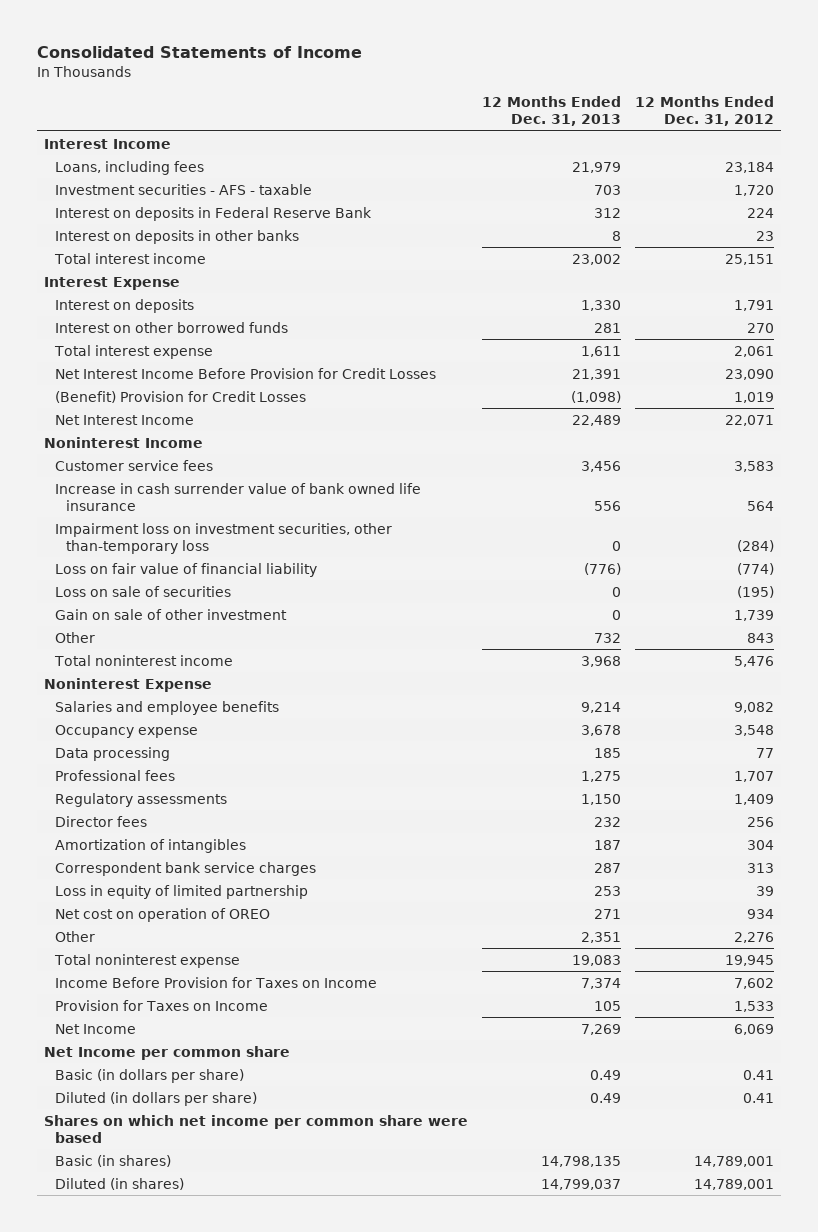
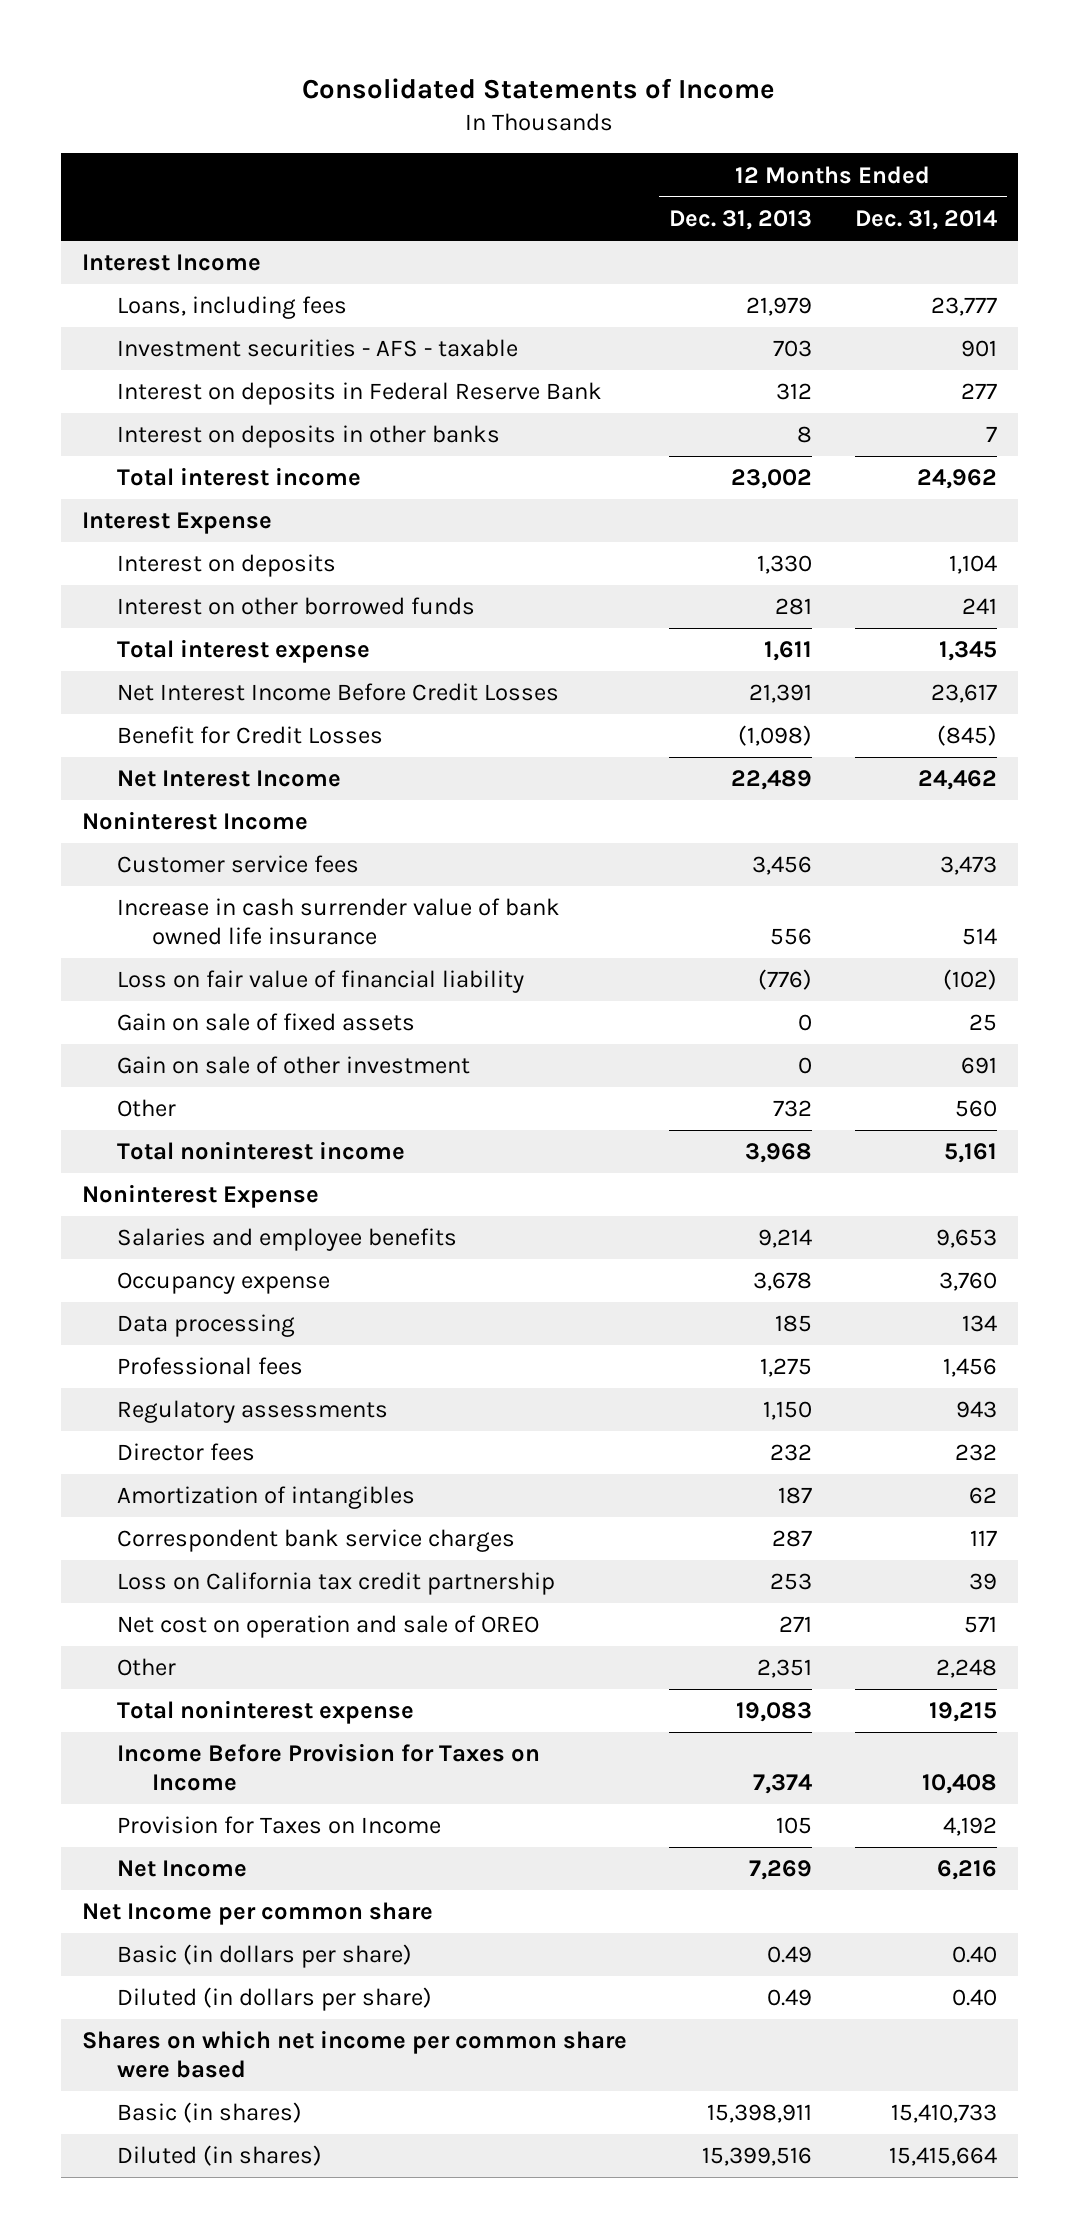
[634,96,774,127] 12 Months Ended Dec. 31, 2012 -> none
none -> [854,210,997,231] Dec. 31, 2014
[54,367,436,379] Net Interest Income Before Provision for Credit Losses -> [117,683,560,702] Net Interest Income Before Credit Losses
[54,390,306,403] (Benefit) Provision for Credit Losses -> [117,726,384,745] Benefit for Credit Losses
[54,522,392,554] Impairment loss on investment securities, other than-temporary loss -> none
[54,585,231,597] Loss on sale of securities -> none
none -> [117,1013,416,1032] Gain on sale of fixed assets
[54,884,308,899] Loss in equity of limited partnership -> [117,1572,556,1596] Loss on California tax credit partnership
[54,907,270,922] Net cost on operation of OREO -> [117,1615,540,1639] Net cost on operation and sale of OREO
[540,1155,621,1167] 14,798,135 -> [707,2104,813,2124] 15,398,911
[540,1178,621,1190] 14,799,037 -> [702,2147,813,2167] 15,399,516

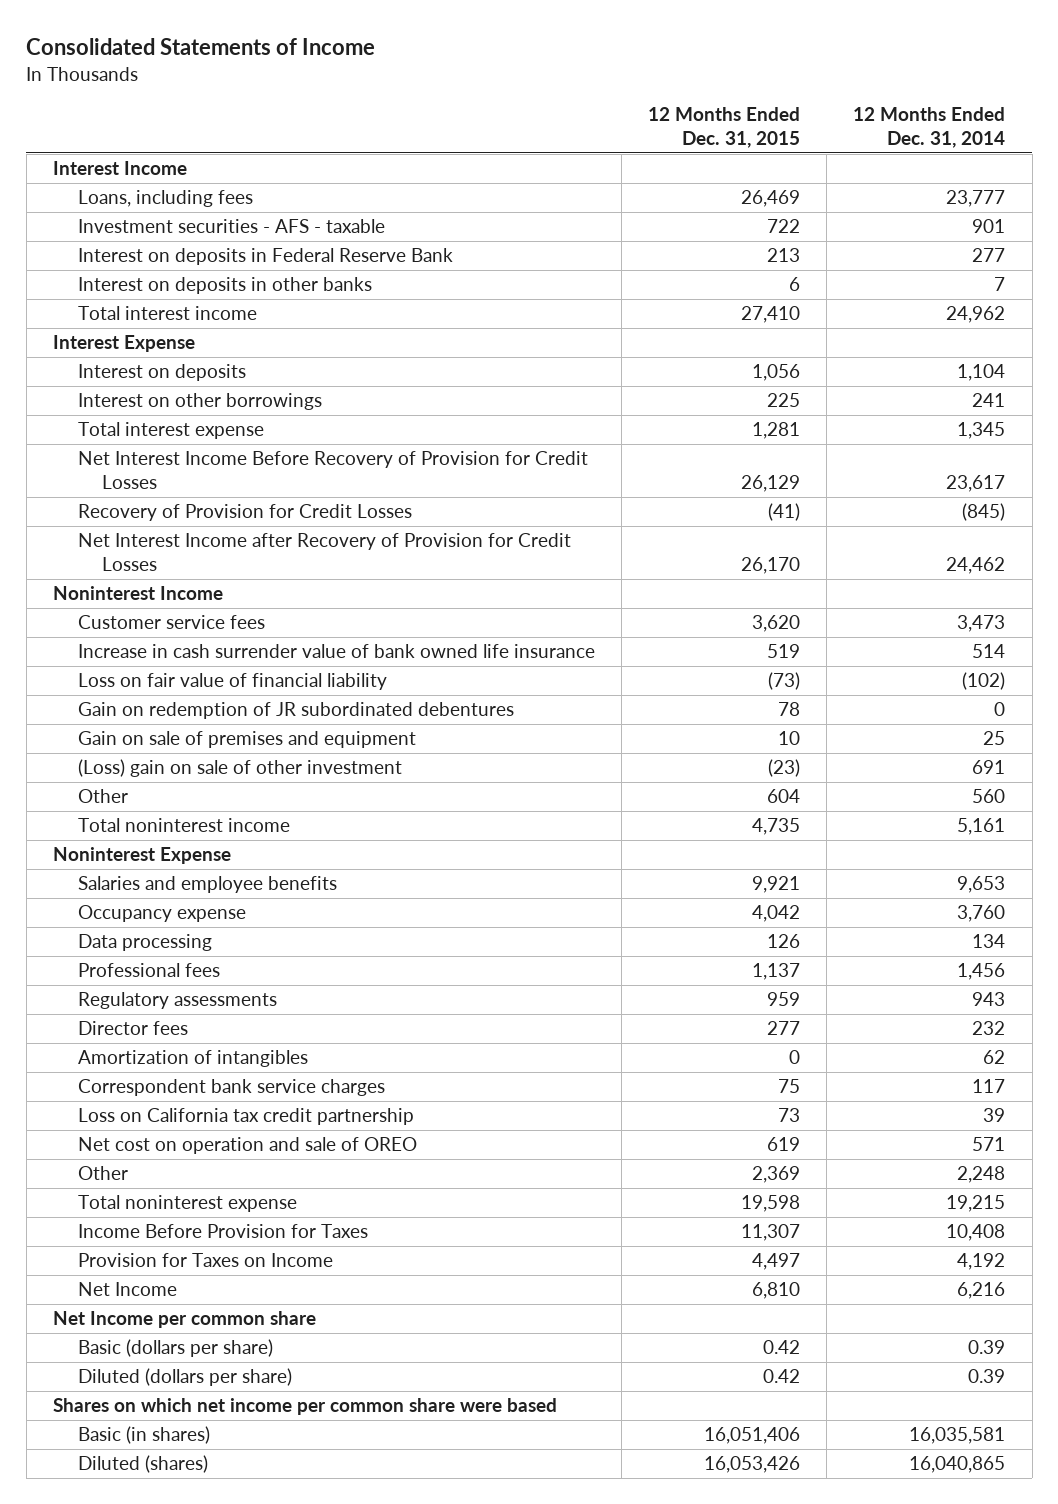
[669,210,813,231] Dec. 31, 2013 -> none
none -> [648,106,801,148] 12 Months Ended Dec. 31, 2015
[117,597,476,616] Interest on other borrowed funds -> [77,393,322,411] Interest on other borrowings
[117,683,560,702] Net Interest Income Before Credit Losses -> [77,451,588,490] Net Interest Income Before Recovery of Provision for Credit Losses
[117,726,384,745] Benefit for Credit Losses -> [77,504,412,522] Recovery of Provision for Credit Losses
[117,770,342,788] Net Interest Income -> [77,533,571,572] Net Interest Income after Recovery of Provision for Credit Losses
none -> [77,702,514,720] Gain on redemption of JR subordinated debentures
[117,1013,416,1032] Gain on sale of fixed assets -> [77,731,416,749] Gain on sale of premises and equipment
[117,1056,471,1075] Gain on sale of other investment -> [77,759,402,778] (Loss) gain on sale of other investment
[117,1743,541,1791] Income Before Provision for Taxes on Income -> [77,1224,368,1239] Income Before Provision for Taxes
[117,1944,413,1969] Basic (in dollars per share) -> [77,1339,273,1358] Basic (dollars per share)
[951,1946,997,1964] 0.40 -> [968,1340,1006,1355] 0.39
[117,1987,433,2012] Diluted (in dollars per share) -> [77,1368,292,1387] Diluted (dollars per share)
[951,1989,997,2007] 0.40 -> [968,1369,1006,1384] 0.39
[890,2104,997,2124] 15,410,733 -> [909,1427,1006,1445] 16,035,581
[117,2145,323,2167] Diluted (in shares) -> [77,1455,208,1474] Diluted (shares)
[888,2147,997,2167] 15,415,664 -> [909,1456,1006,1474] 16,040,865

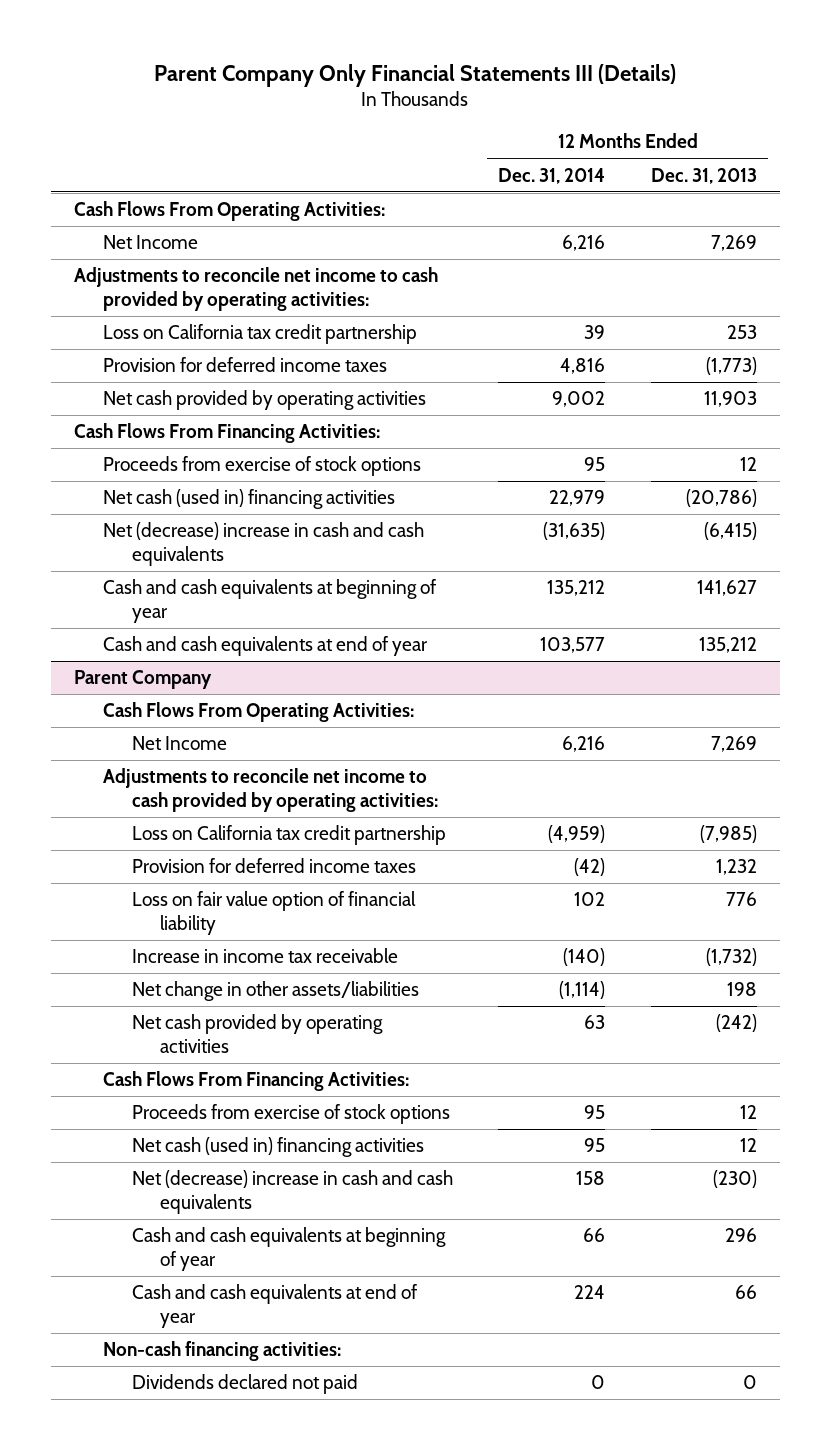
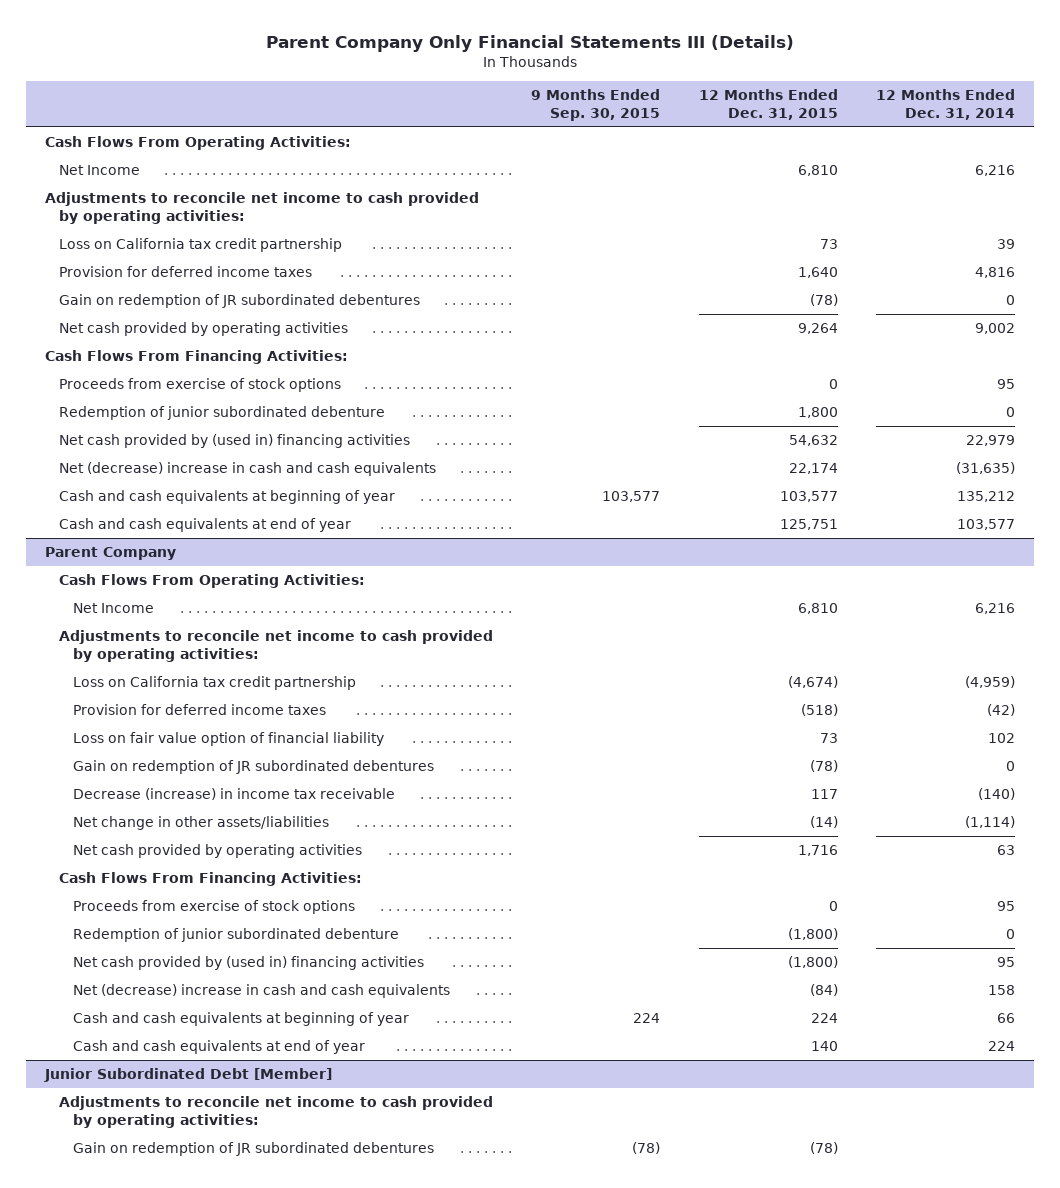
[650,167,757,184] Dec. 31, 2013 -> none
none -> [531,89,661,122] 9 Months Ended Sep. 30, 2015
none -> [698,89,838,121] 12 Months Ended Dec. 31, 2015
none -> [59,293,421,308] Gain on redemption of JR subordinated debentures
none -> [59,405,386,420] Redemption of junior subordinated debenture
[102,489,395,510] Net cash (used in) financing activities -> [59,433,411,448] Net cash provided by (used in) financing activities
none -> [73,759,435,774] Gain on redemption of JR subordinated debentures
[131,948,398,964] Increase in income tax receivable -> [73,787,396,800] Decrease (increase) in income tax receivable
none -> [73,927,400,942] Redemption of junior subordinated debenture
[131,1137,424,1158] Net cash (used in) financing activities -> [73,955,425,970] Net cash provided by (used in) financing activities
[102,1341,341,1362] Non-cash financing activities: -> none
[131,1374,358,1395] Dividends declared not paid -> none
none -> [43,1067,332,1082] Junior Subordinated Debt [Member]
none -> [59,1095,494,1129] Adjustments to reconcile net income to cash provided by operating activities:
none -> [73,1141,435,1156] Gain on redemption of JR subordinated debentures

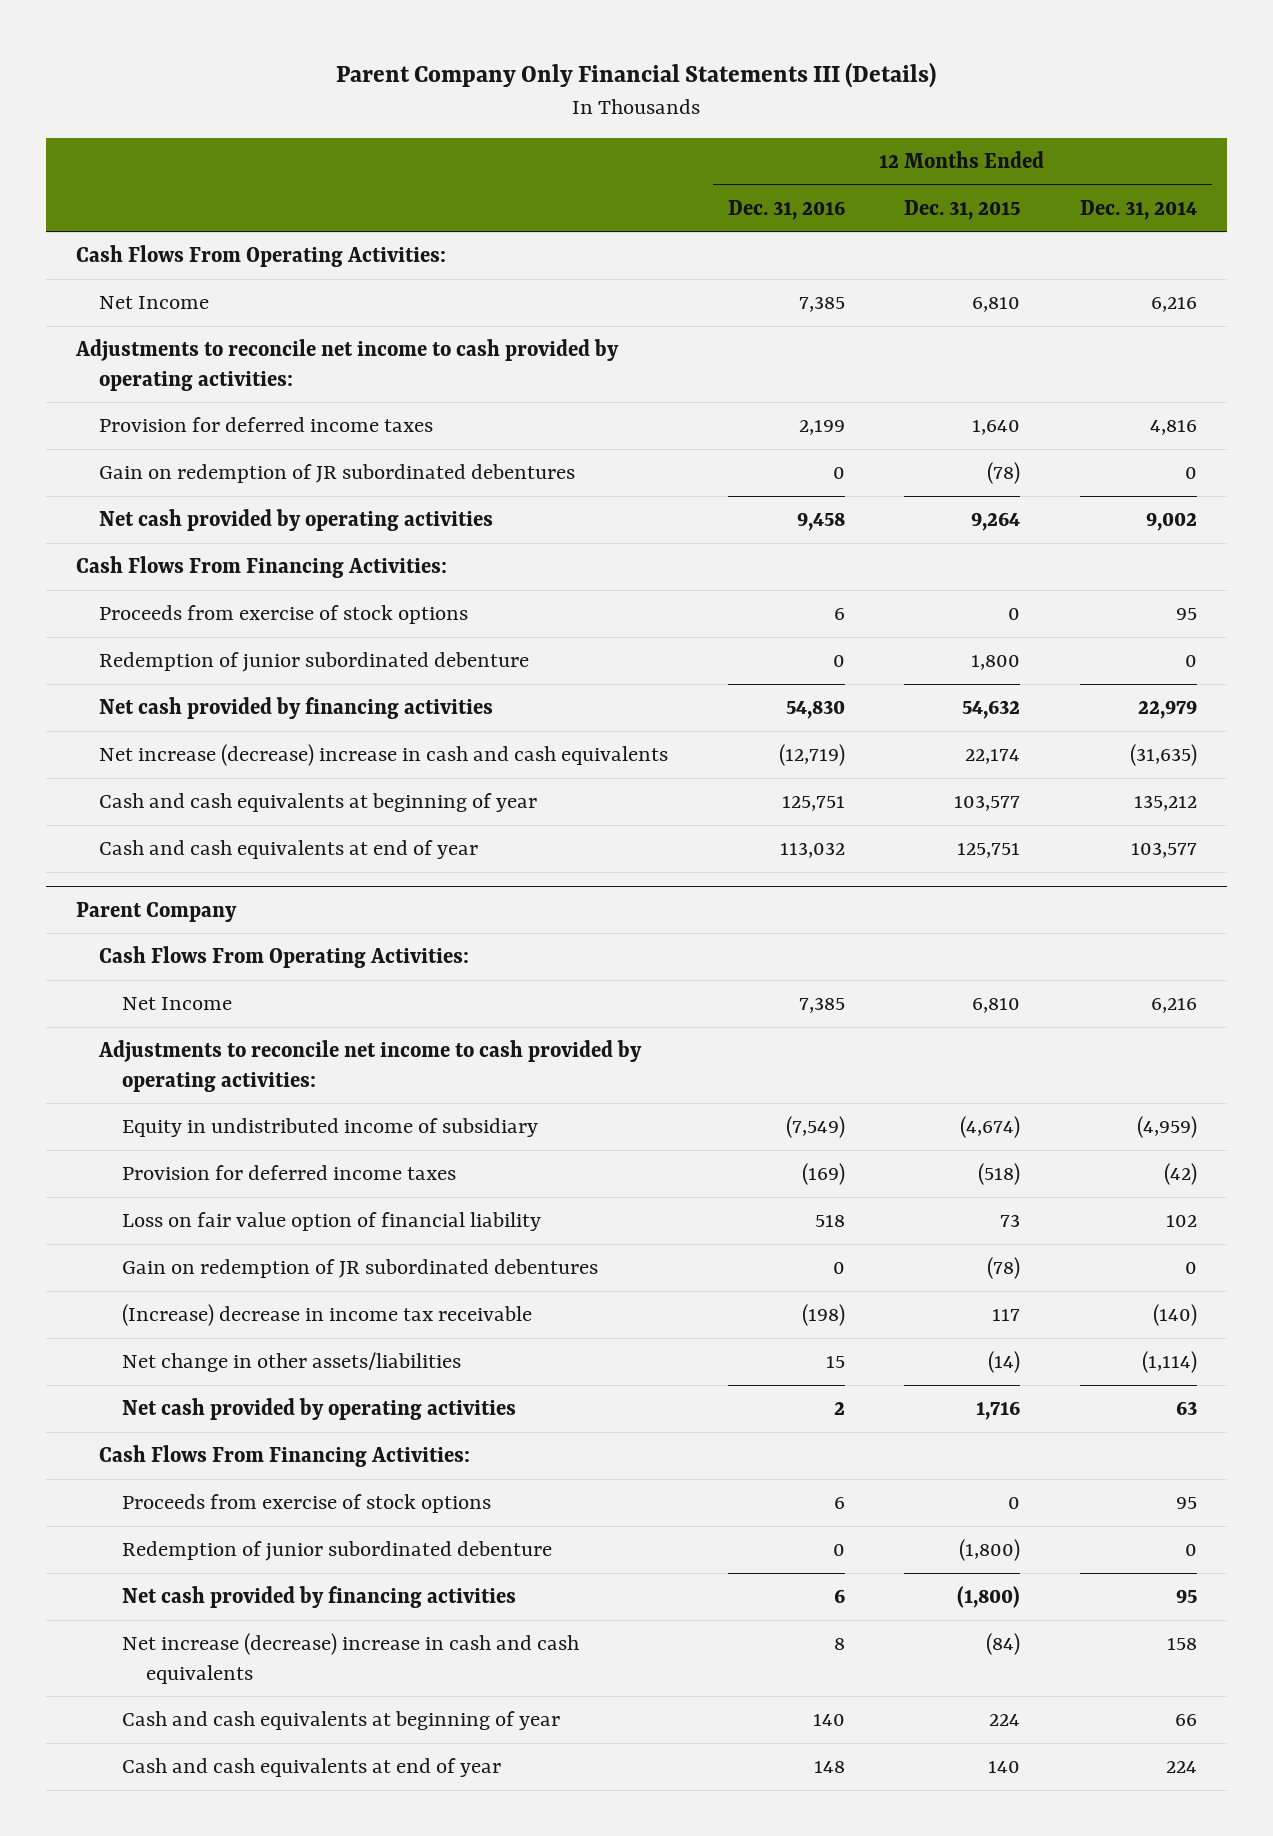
[531,89,661,122] 9 Months Ended Sep. 30, 2015 -> none
none -> [727,199,845,220] Dec. 31, 2016
[59,237,343,252] Loss on California tax credit partnership -> none
[59,433,411,448] Net cash provided by (used in) financing activities -> [99,697,494,720] Net cash provided by financing activities
[59,461,437,476] Net (decrease) increase in cash and cash equivalents -> [99,744,669,767] Net increase (decrease) increase in cash and cash equivalents
[73,675,357,690] Loss on California tax credit partnership -> [122,1118,539,1138] Equity in undistributed income of subsidiary
[73,787,396,800] Decrease (increase) in income tax receivable -> [122,1304,533,1327] (Increase) decrease in income tax receivable
[73,955,425,970] Net cash provided by (used in) financing activities -> [122,1586,517,1609] Net cash provided by financing activities
[73,983,451,998] Net (decrease) increase in cash and cash equivalents -> [122,1633,580,1684] Net increase (decrease) increase in cash and cash equivalents
[43,1067,332,1082] Junior Subordinated Debt [Member] -> none
[59,1095,494,1129] Adjustments to reconcile net income to cash provided by operating activities: -> none
[73,1141,435,1156] Gain on redemption of JR subordinated debentures -> none

